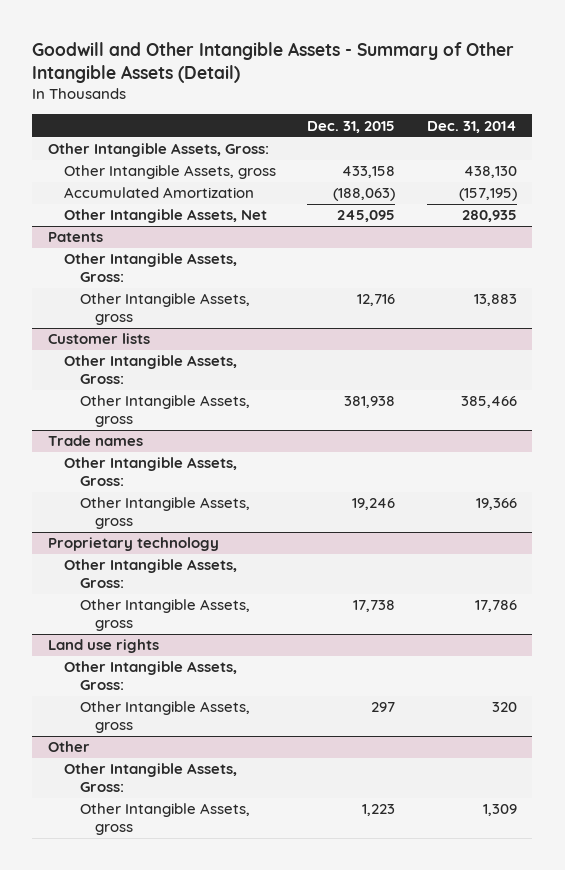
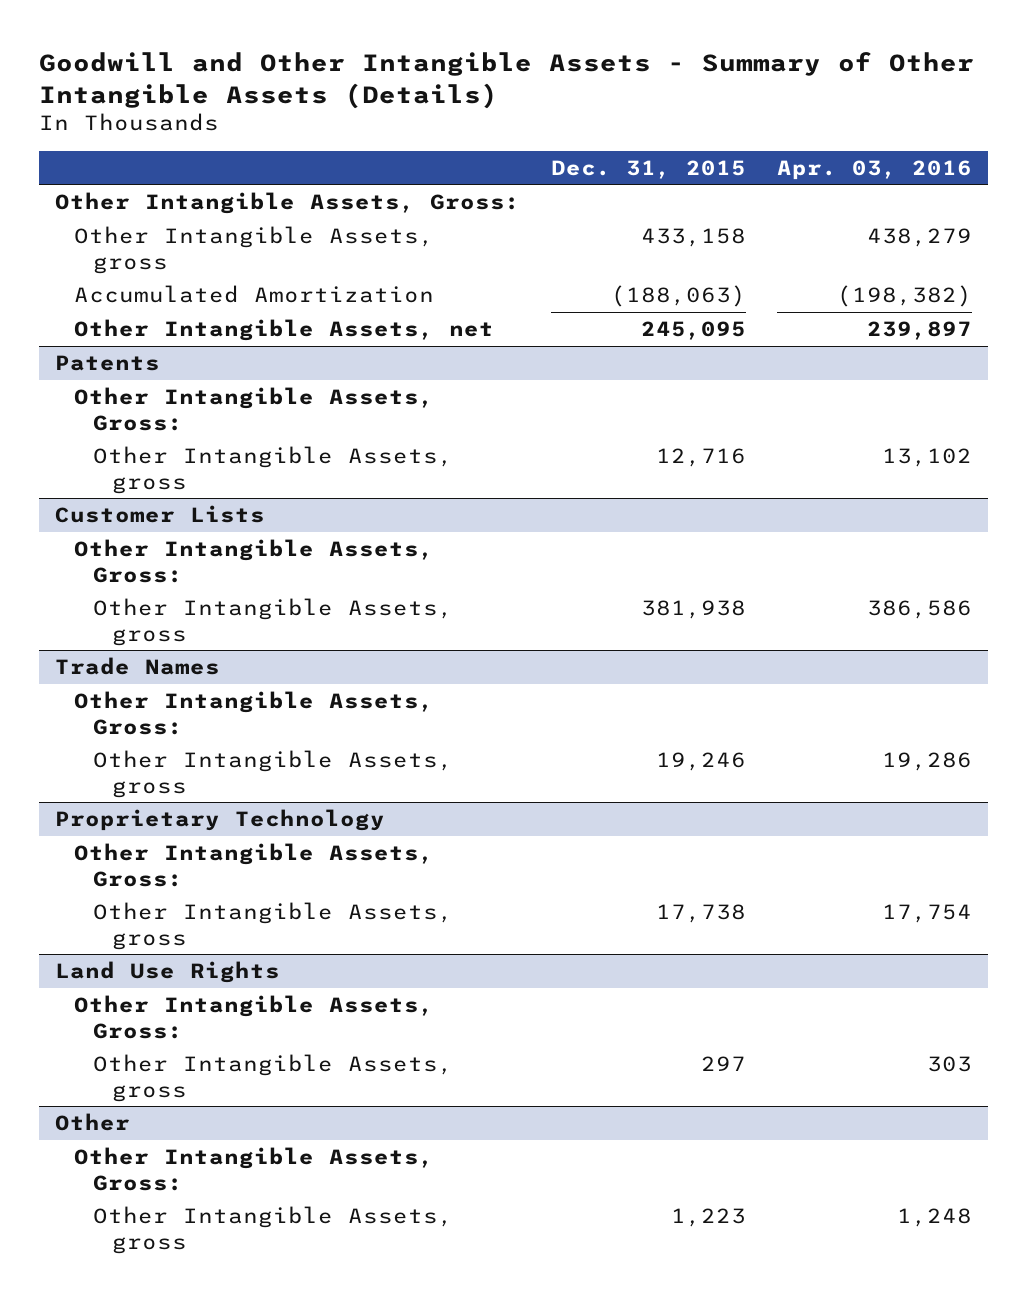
[32,41,515,84] Goodwill and Other Intangible Assets - Summary of Other Intangible Assets (Detail) -> [39,52,975,109] Goodwill and Other Intangible Assets - Summary of Other Intangible Assets (Details)
[426,120,517,133] Dec. 31, 2014 -> none
none -> [777,159,973,180] Apr. 03, 2016
[63,209,267,224] Other Intangible Assets, Net -> [73,318,494,341] Other Intangible Assets, net
[48,333,151,345] Customer lists -> [54,504,265,523] Customer Lists
[48,435,144,447] Trade names -> [54,656,220,675] Trade Names
[48,537,220,552] Proprietary technology -> [54,808,385,831] Proprietary Technology
[48,639,160,654] Land use rights -> [54,960,280,983] Land Use Rights

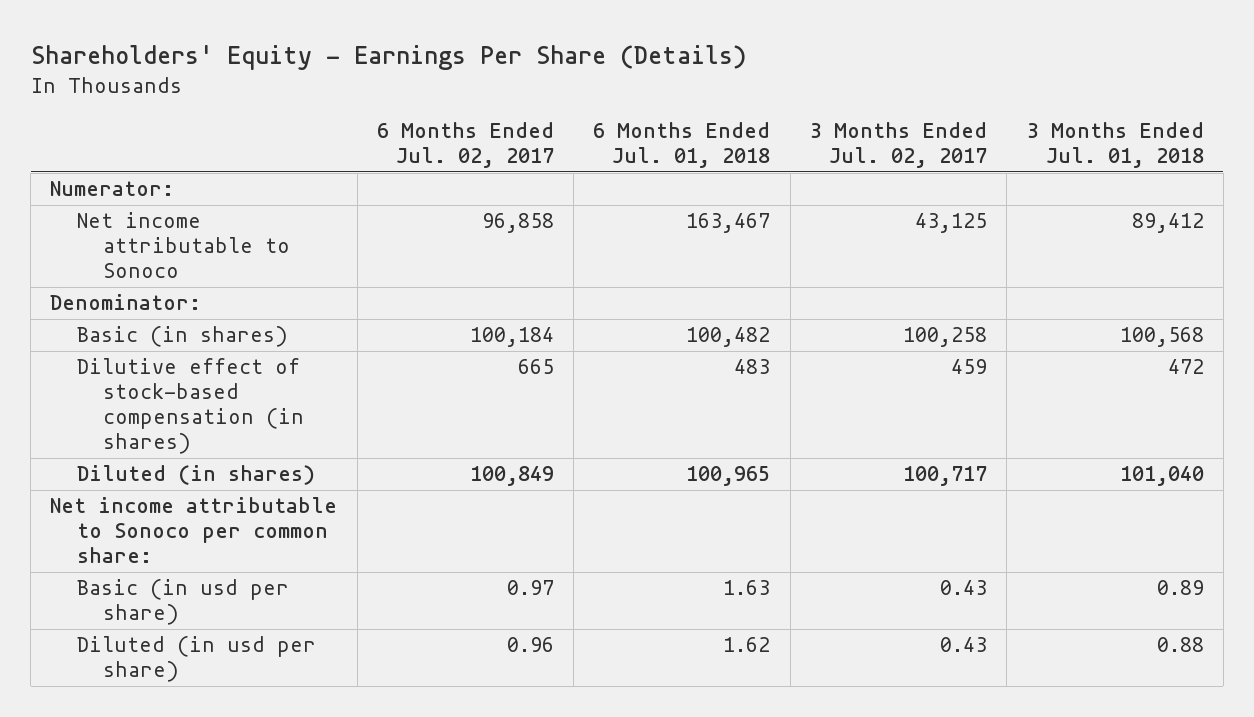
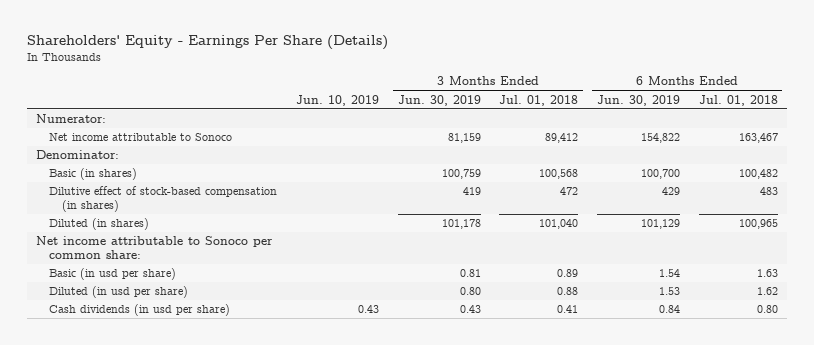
[376,122,554,169] 6 Months Ended Jul. 02, 2017 -> none
[810,122,988,169] 3 Months Ended Jul. 02, 2017 -> none
none -> [296,94,380,106] Jun. 10, 2019
none -> [397,94,481,106] Jun. 30, 2019
none -> [597,94,681,106] Jun. 30, 2019
none -> [49,304,231,317] Cash dividends (in usd per share)

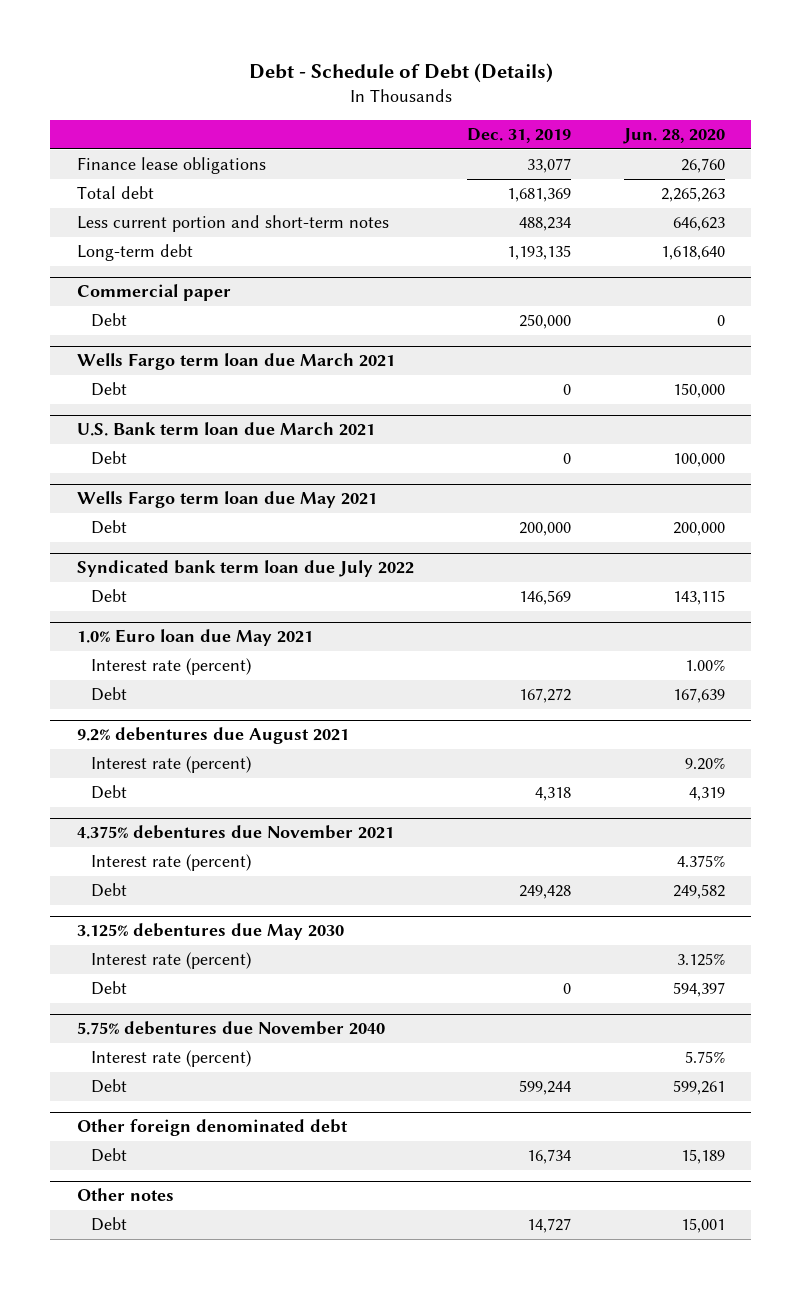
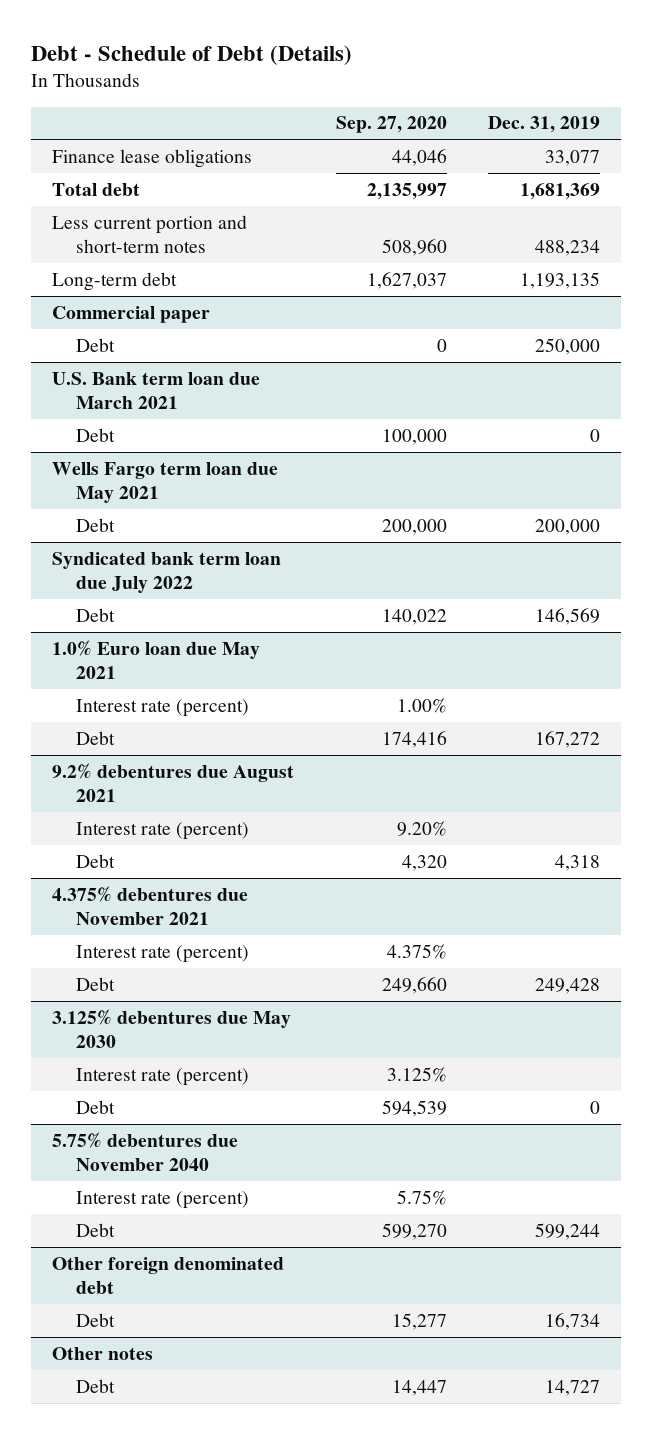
[622,128,725,145] Jun. 28, 2020 -> none
none -> [335,116,447,134] Sep. 27, 2020
[76,353,395,371] Wells Fargo term loan due March 2021 -> none
[90,382,127,397] Debt -> none

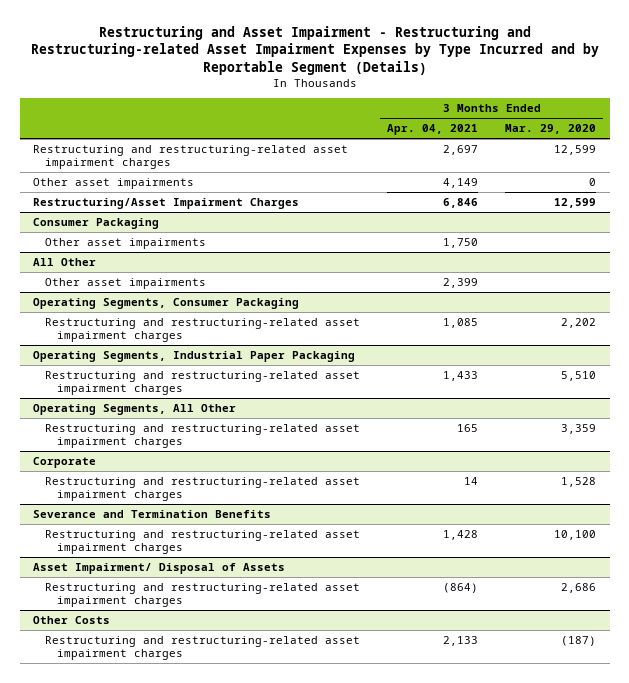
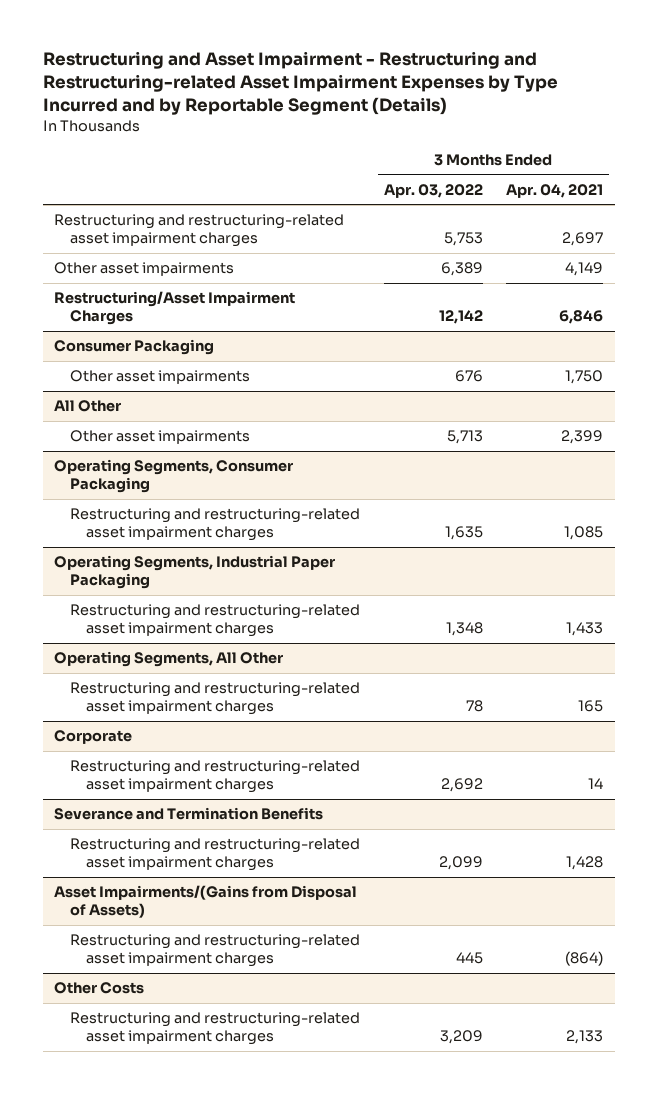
[505,124,597,135] Mar. 29, 2020 -> none
none -> [383,183,483,198] Apr. 03, 2022
[33,563,286,575] Asset Impairment/ Disposal of Assets -> [54,885,358,919] Asset Impairments/(Gains from Disposal of Assets)

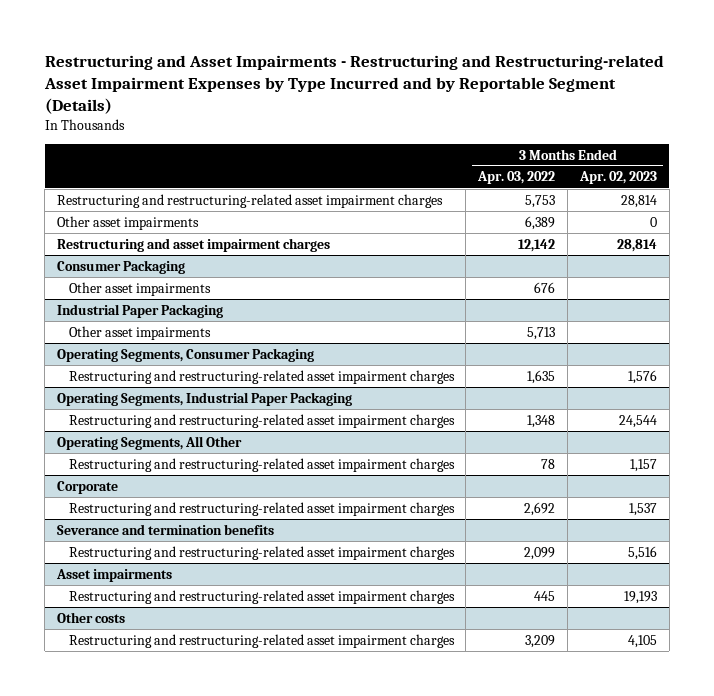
[42,51,558,115] Restructuring and Asset Impairment - Restructuring and Restructuring-related Asset Impairment Expenses by Type Incurred and by Reportable Segment (Details) -> [43,54,664,114] Restructuring and Asset Impairments - Restructuring and Restructuring-related Asset Impairment Expenses by Type Incurred and by Reportable Segment (Details)
[506,183,604,198] Apr. 04, 2021 -> none
none -> [578,171,657,185] Apr. 02, 2023
[54,291,296,326] Restructuring/Asset Impairment Charges -> [57,237,331,252] Restructuring and asset impairment charges
[54,400,122,413] All Other -> none
none -> [57,303,224,318] Industrial Paper Packaging
[54,807,324,821] Severance and Termination Benefits -> [57,523,275,535] Severance and termination benefits
[54,885,358,919] Asset Impairments/(Gains from Disposal of Assets) -> [56,568,173,582] Asset impairments
[54,982,145,995] Other Costs -> [57,611,126,623] Other costs

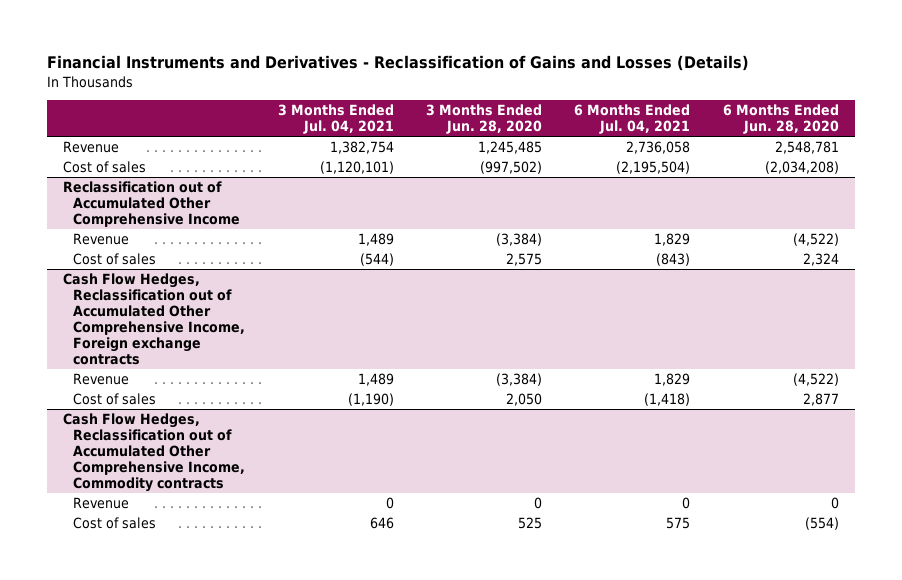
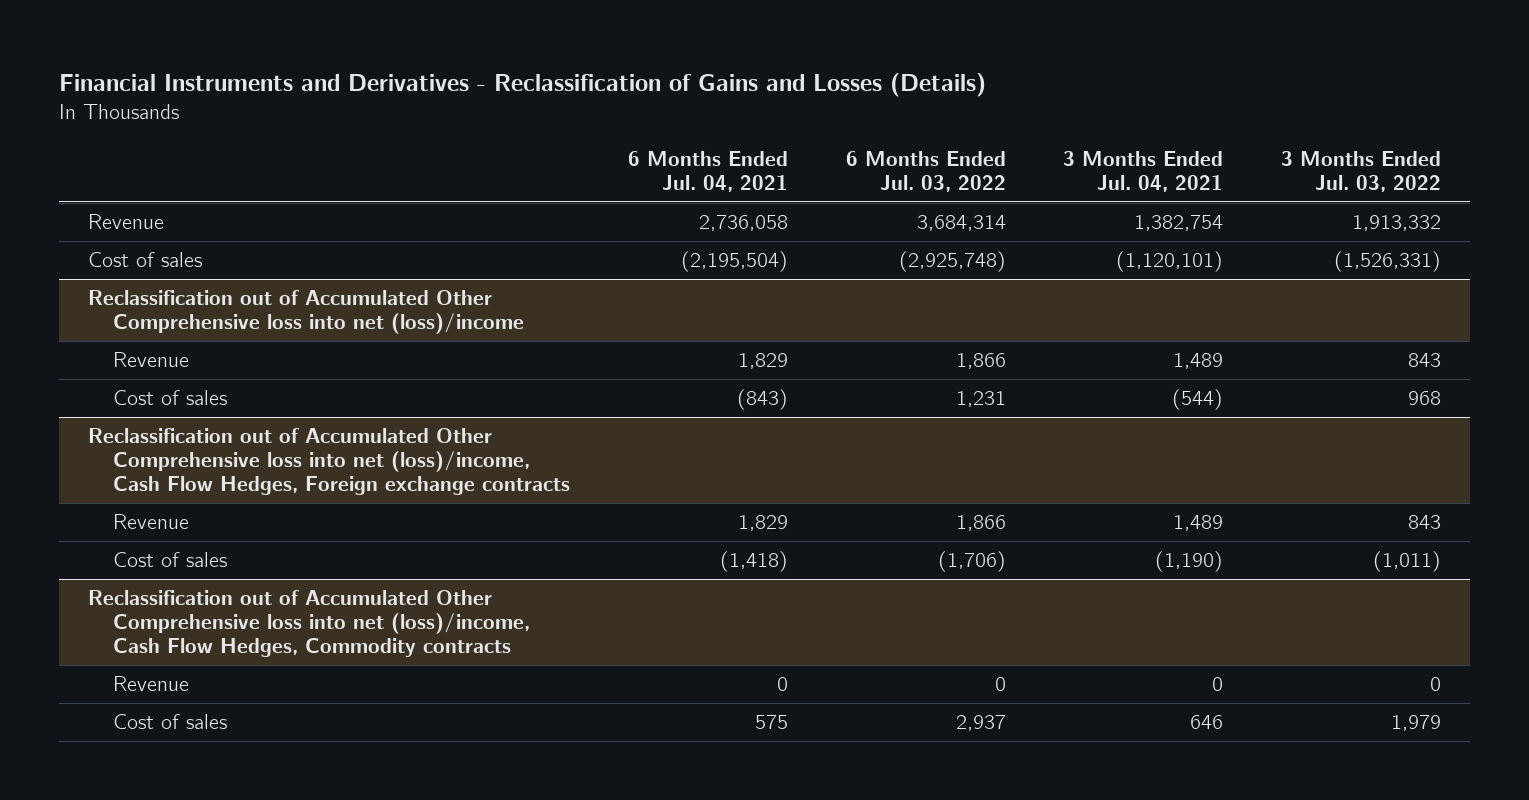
[426,104,543,135] 3 Months Ended Jun. 28, 2020 -> none
[722,104,839,135] 6 Months Ended Jun. 28, 2020 -> none
none -> [845,150,1006,192] 6 Months Ended Jul. 03, 2022
none -> [1281,150,1442,192] 3 Months Ended Jul. 03, 2022
[62,180,241,227] Reclassification out of Accumulated Other Comprehensive Income -> [87,290,524,335] Reclassification out of Accumulated Other Comprehensive loss into net (loss)/income
[62,272,246,366] Cash Flow Hedges, Reclassification out of Accumulated Other Comprehensive Income, Foreign exchange contracts -> [87,428,570,496] Reclassification out of Accumulated Other Comprehensive loss into net (loss)/income, Cash Flow Hedges, Foreign exchange contracts
[62,412,246,492] Cash Flow Hedges, Reclassification out of Accumulated Other Comprehensive Income, Commodity contracts -> [87,590,530,658] Reclassification out of Accumulated Other Comprehensive loss into net (loss)/income, Cash Flow Hedges, Commodity contracts

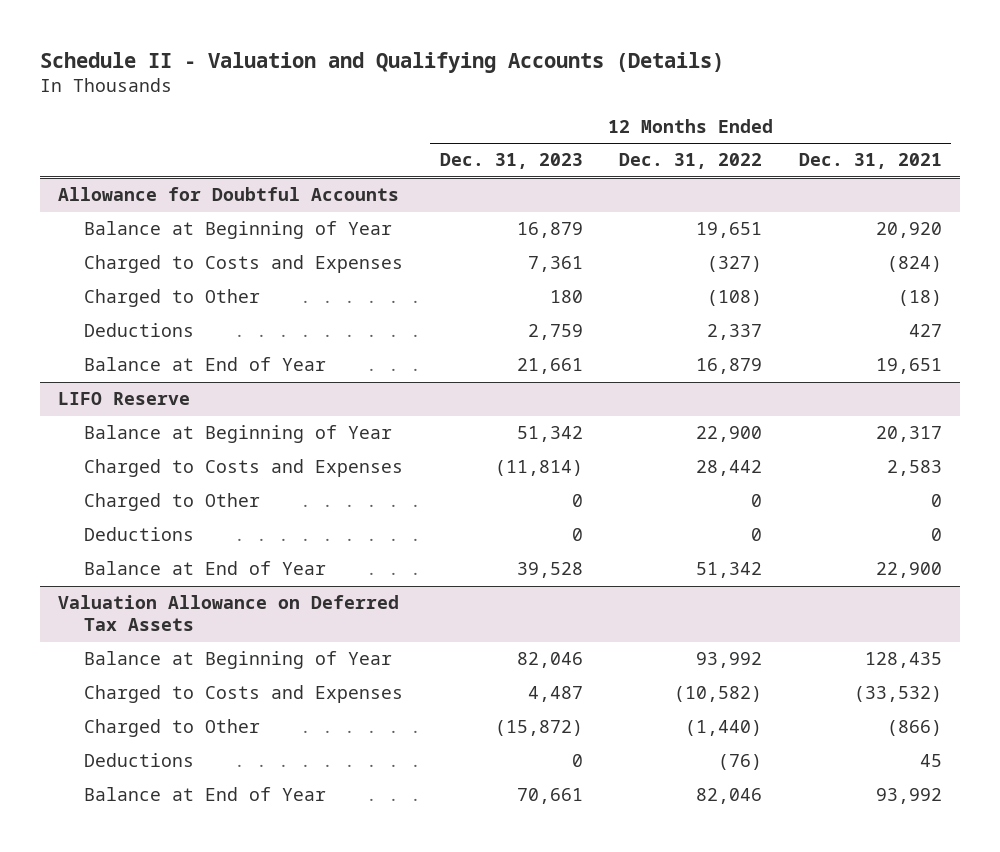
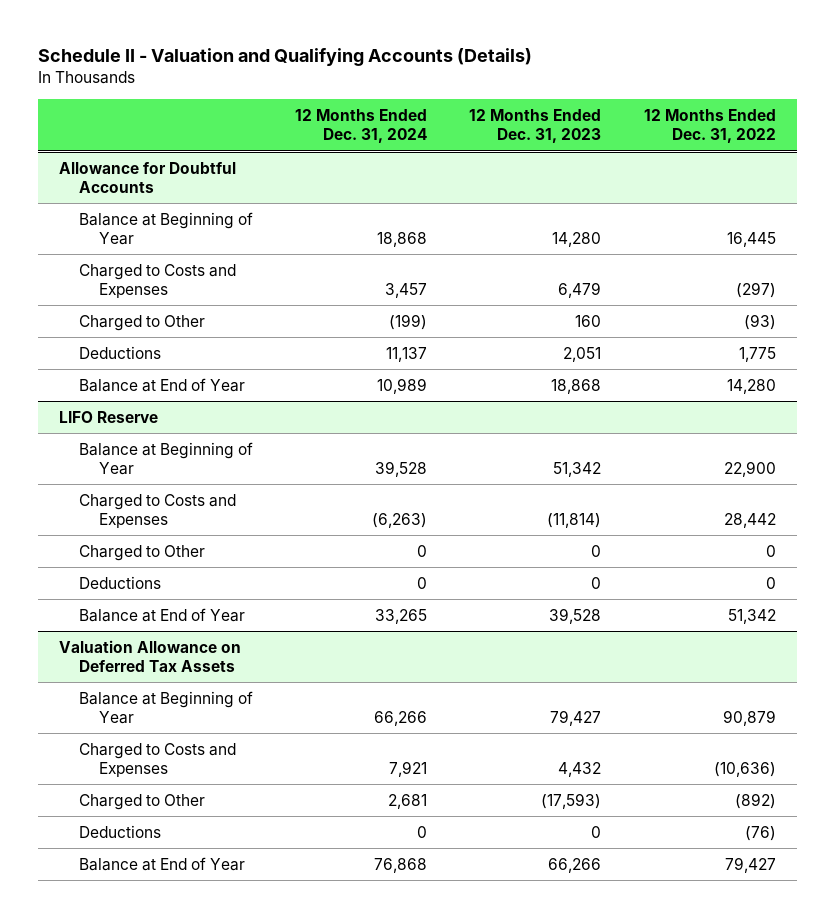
[798,153,942,170] Dec. 31, 2021 -> none
none -> [295,108,428,144] 12 Months Ended Dec. 31, 2024
[516,222,583,239] 16,879 -> [552,232,602,248] 14,280
[696,222,763,239] 19,651 -> [726,232,776,248] 16,445
[527,256,583,273] 7,361 -> [558,282,602,299] 6,479
[707,256,763,273] (327) -> [735,282,776,299] (297)
[549,290,583,304] 180 -> [575,314,602,327] 160
[707,290,763,307] (108) -> [743,313,776,330] (93)
[527,324,583,341] 2,759 -> [563,346,602,362] 2,051
[707,324,763,341] 2,337 -> [738,346,776,362] 1,775
[516,358,583,375] 21,661 -> [551,378,602,394] 18,868
[696,358,763,375] 16,879 -> [726,378,776,394] 14,280
[516,652,583,669] 82,046 -> [550,710,602,727] 79,427
[696,652,763,669] 93,992 -> [722,710,776,727] 90,879
[527,686,583,703] 4,487 -> [558,762,602,778] 4,432
[674,686,763,703] (10,582) -> [713,762,776,778] (10,636)
[494,720,583,737] (15,872) -> [541,792,602,809] (17,593)
[685,720,763,737] (1,440) -> [734,792,776,809] (892)
[516,788,583,805] 70,661 -> [548,857,602,873] 66,266
[696,788,763,805] 82,046 -> [724,856,776,873] 79,427

